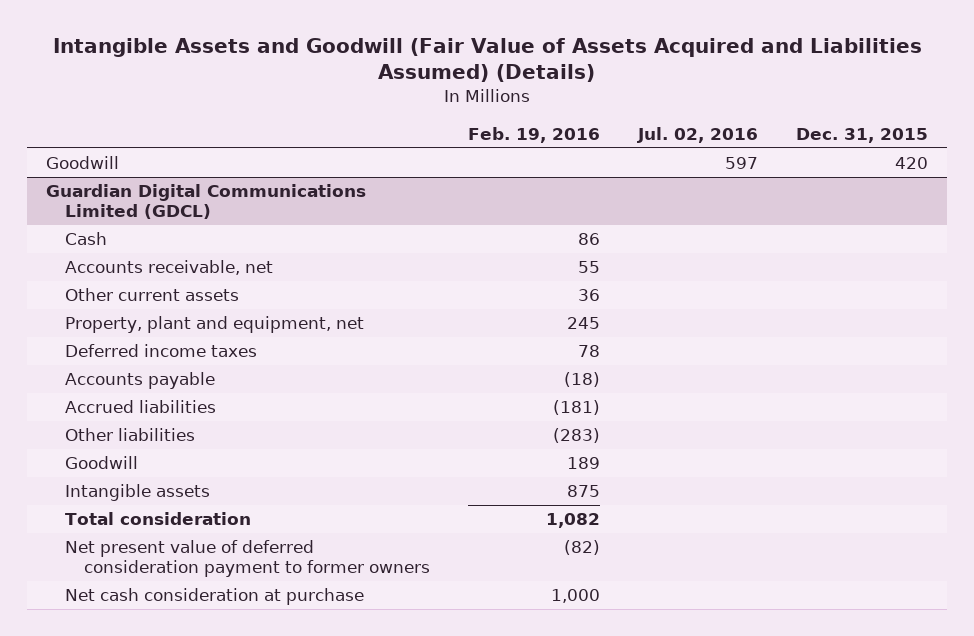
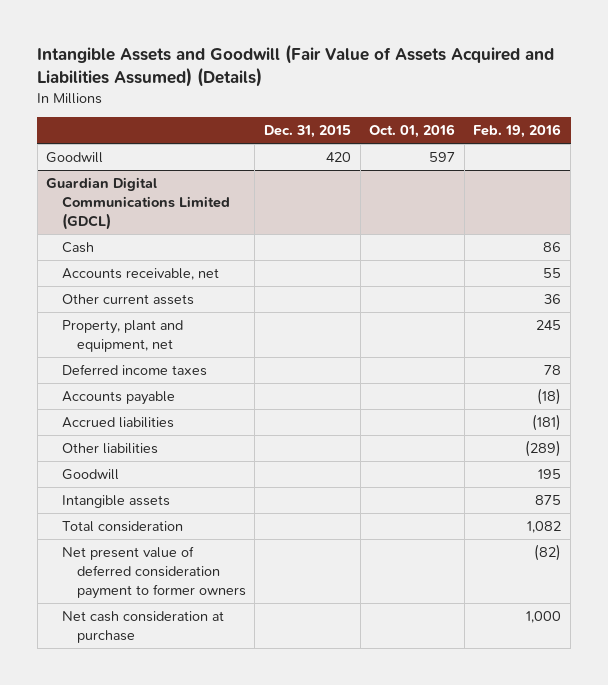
[637,126,759,143] Jul. 02, 2016 -> none
none -> [369,124,456,139] Oct. 01, 2016
[553,428,601,444] (283) -> [525,439,562,457] (289)
[567,457,601,470] 189 -> [538,468,562,479] 195

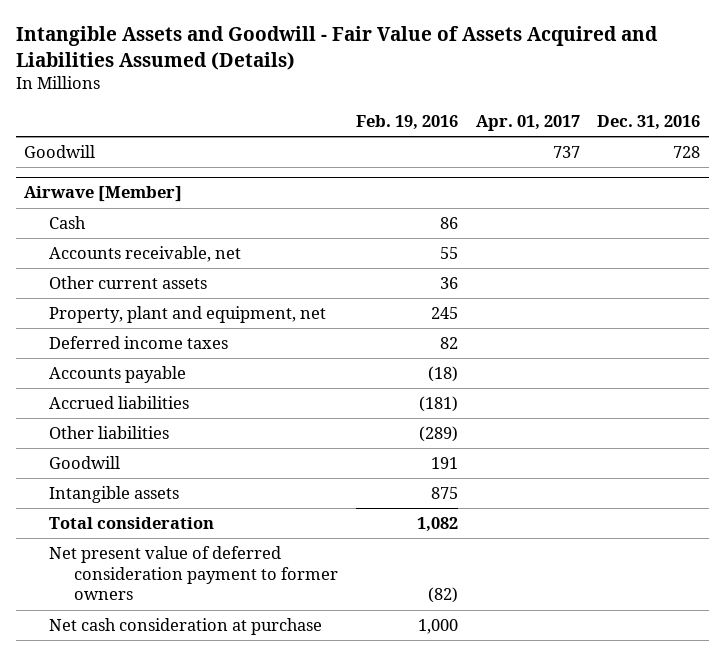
[37,44,555,87] Intangible Assets and Goodwill (Fair Value of Assets Acquired and Liabilities Assumed) (Details) -> [15,26,658,71] Intangible Assets and Goodwill - Fair Value of Assets Acquired and Liabilities Assumed (Details)
[263,125,351,139] Dec. 31, 2015 -> none
[369,124,456,139] Oct. 01, 2016 -> none
none -> [475,114,580,131] Apr. 01, 2017
none -> [597,114,701,130] Dec. 31, 2016
[46,176,230,230] Guardian Digital Communications Limited (GDCL) -> none
none -> [24,186,183,203] Airwave [Member]
[544,364,562,375] 78 -> [440,337,459,350] 82
[538,468,562,479] 195 -> [431,457,459,470] 191

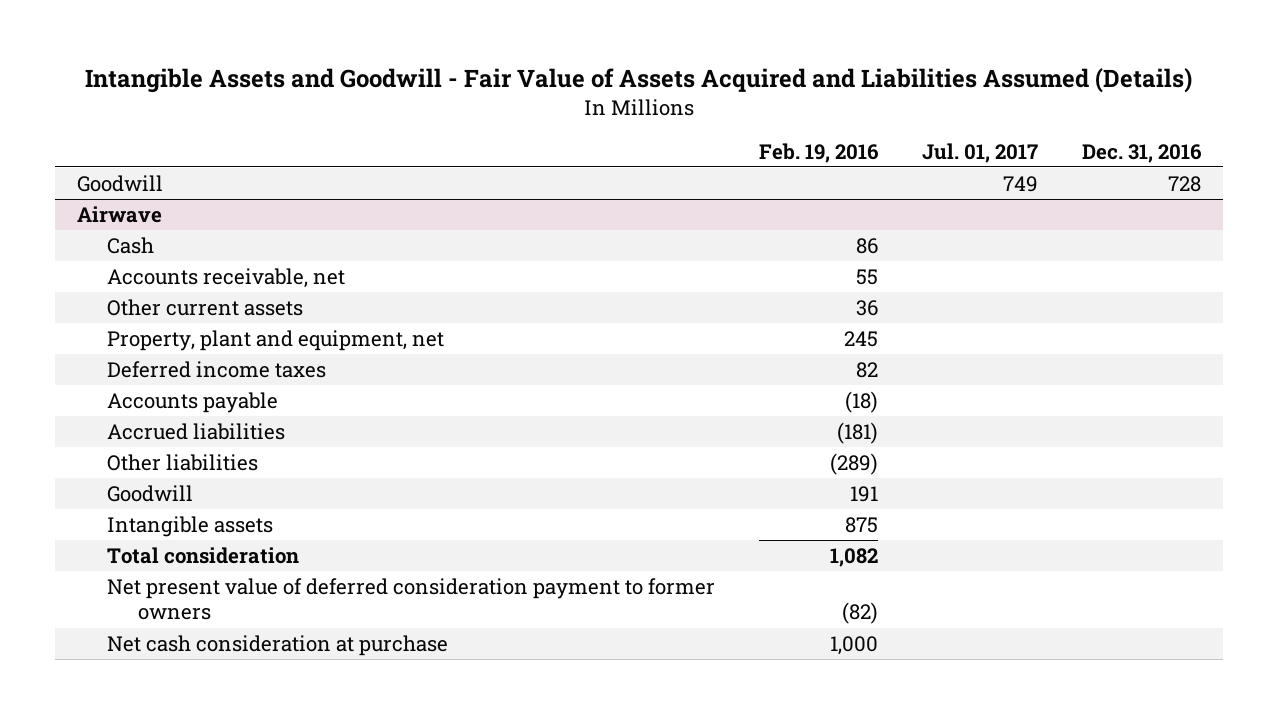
[475,114,580,131] Apr. 01, 2017 -> none
none -> [921,142,1038,163] Jul. 01, 2017
[24,186,183,203] Airwave [Member] -> [76,206,162,224] Airwave

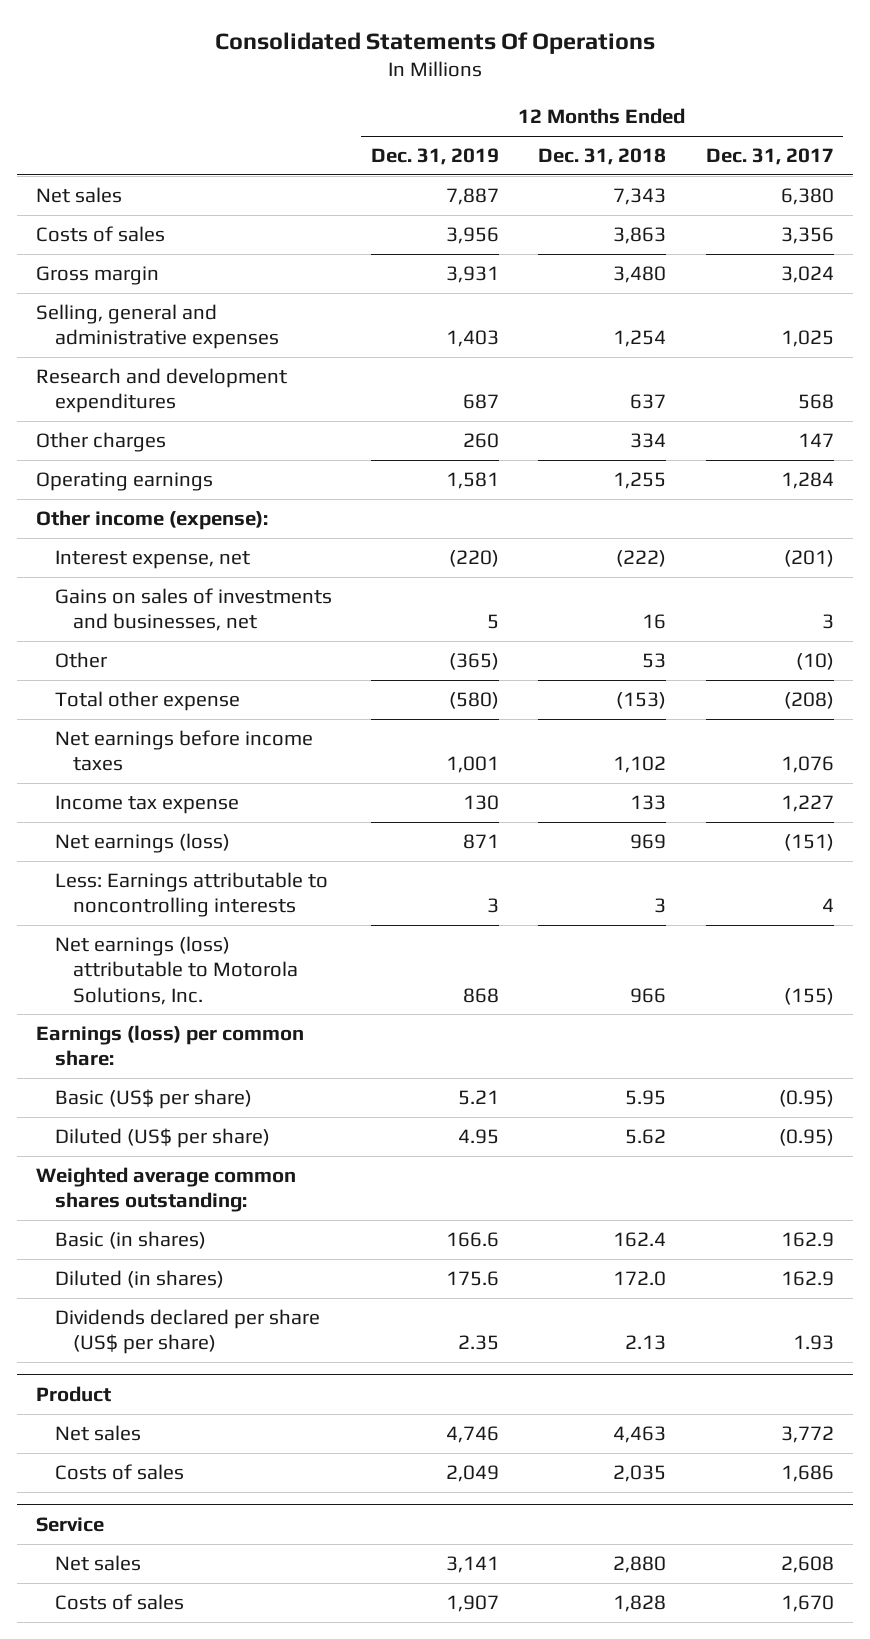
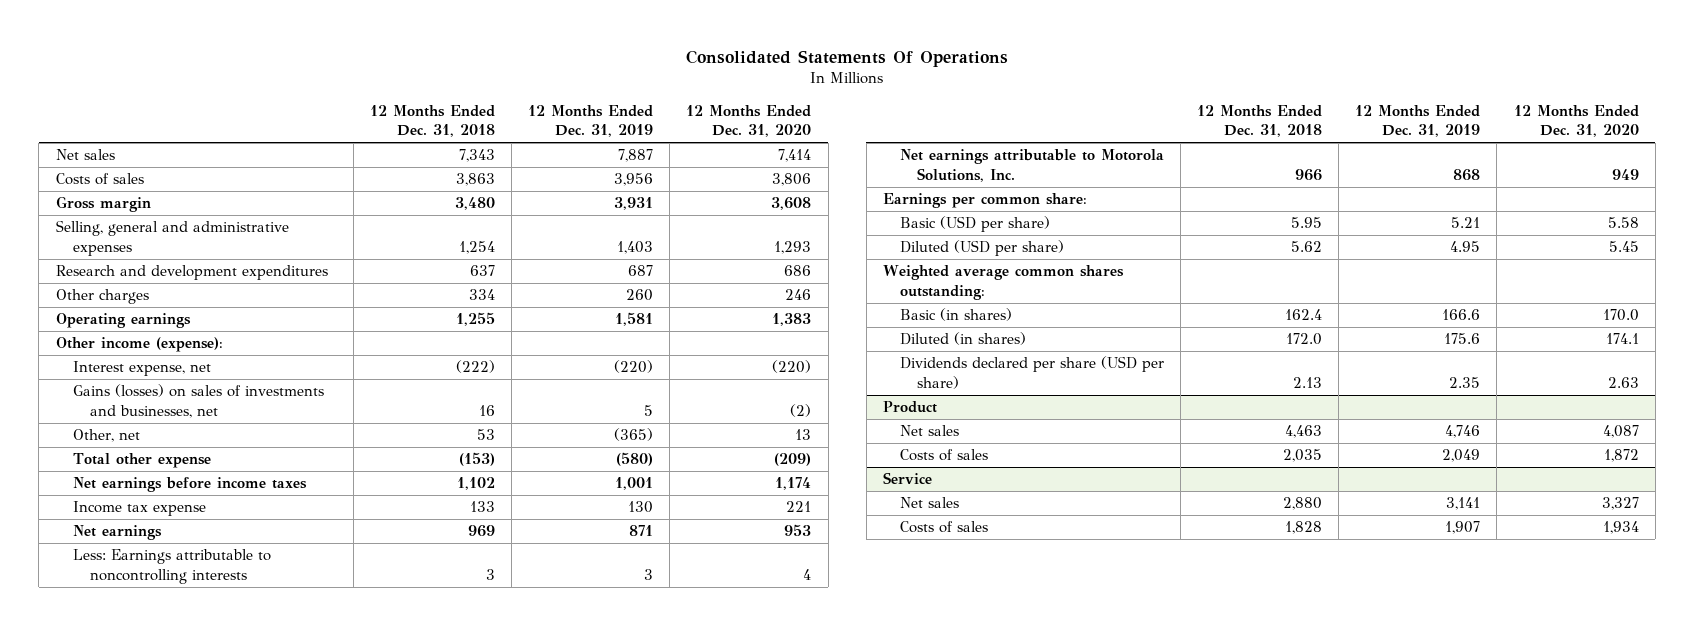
[705,148,834,166] Dec. 31, 2017 -> none
none -> [686,104,812,138] 12 Months Ended Dec. 31, 2020
[54,588,332,632] Gains on sales of investments and businesses, net -> [72,384,324,418] Gains (losses) on sales of investments and businesses, net
[54,652,107,669] Other -> [72,429,140,443] Other, net
[54,833,230,854] Net earnings (loss) -> [72,525,162,541] Net earnings
[54,936,298,1005] Net earnings (loss) attributable to Motorola Solutions, Inc. -> [899,149,1164,182] Net earnings attributable to Motorola Solutions, Inc.
[36,1025,305,1067] Earnings (loss) per common share: -> [882,193,1087,209] Earnings per common share:
[54,1089,252,1110] Basic (US$ per share) -> [899,216,1050,233] Basic (USD per share)
[54,1128,270,1149] Diluted (US$ per share) -> [899,240,1064,257] Diluted (USD per share)
[54,1309,320,1355] Dividends declared per share (US$ per share) -> [899,356,1164,389] Dividends declared per share (USD per share)

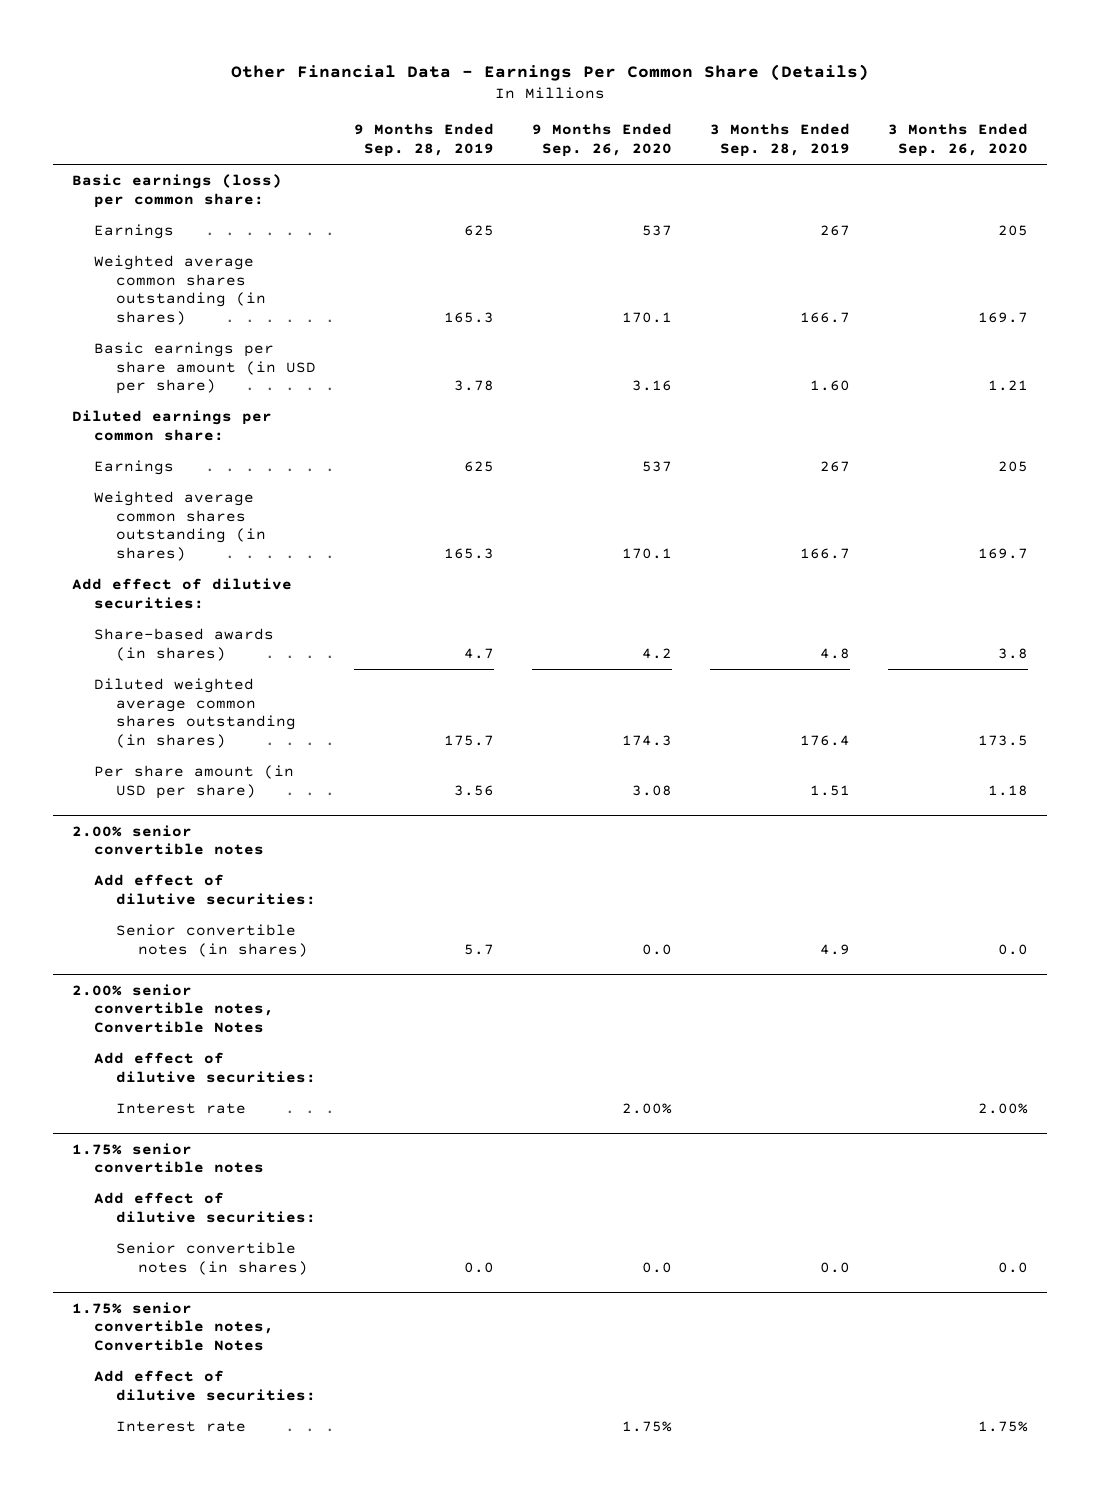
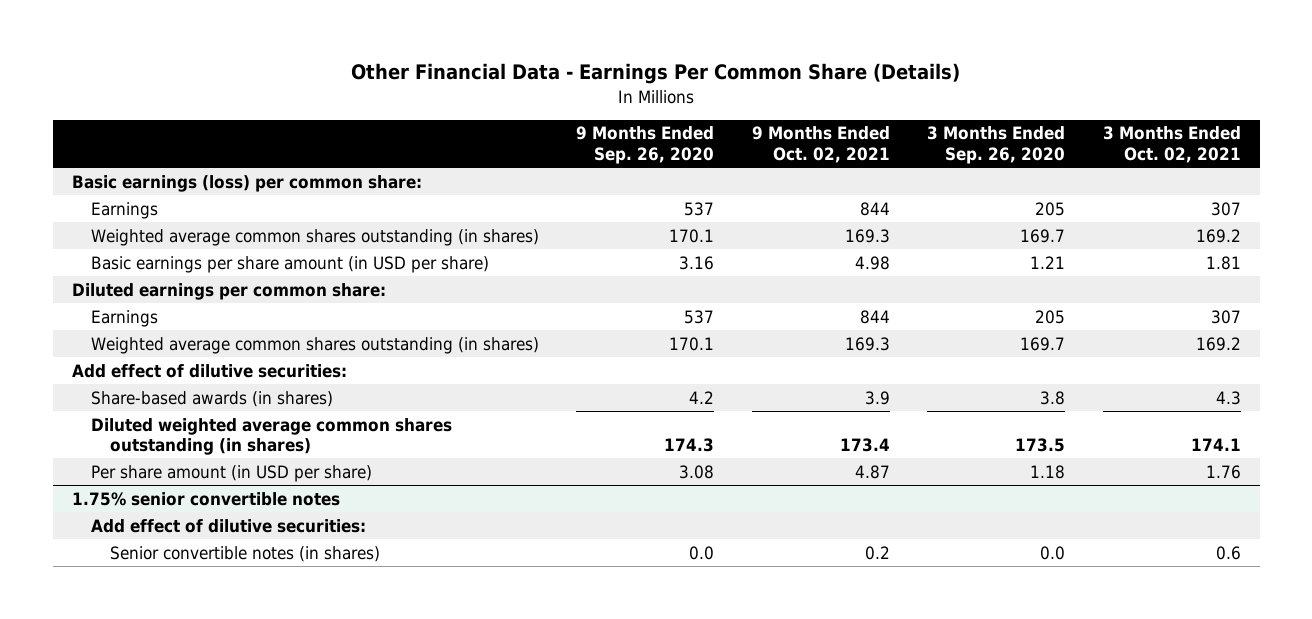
[353,123,494,158] 9 Months Ended Sep. 28, 2019 -> none
[710,123,851,158] 3 Months Ended Sep. 28, 2019 -> none
none -> [751,126,890,164] 9 Months Ended Oct. 02, 2021
none -> [1102,126,1241,164] 3 Months Ended Oct. 02, 2021
[71,824,264,856] 2.00% senior convertible notes -> none
[93,874,316,905] Add effect of dilutive securities: -> none
[115,924,308,957] Senior convertible notes (in shares) -> none
[71,983,274,1033] 2.00% senior convertible notes, Convertible Notes -> none
[93,1052,316,1083] Add effect of dilutive securities: -> none
[115,1103,246,1115] Interest rate -> none
[71,1301,274,1351] 1.75% senior convertible notes, Convertible Notes -> none
[93,1370,316,1401] Add effect of dilutive securities: -> none
[115,1421,246,1433] Interest rate -> none

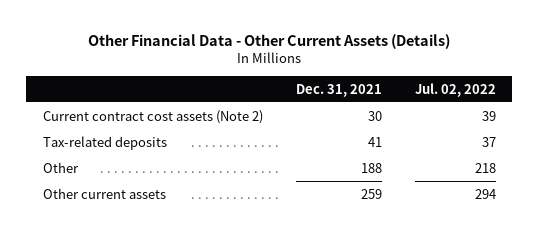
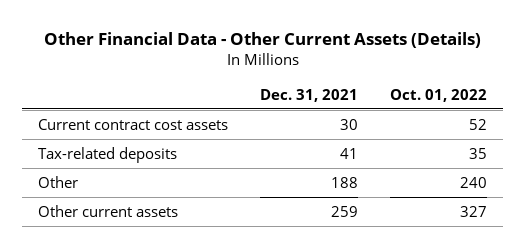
[414,82,496,97] Jul. 02, 2022 -> none
none -> [390,88,488,102] Oct. 01, 2022
[42,109,263,124] Current contract cost assets (Note 2) -> [38,118,229,130] Current contract cost assets

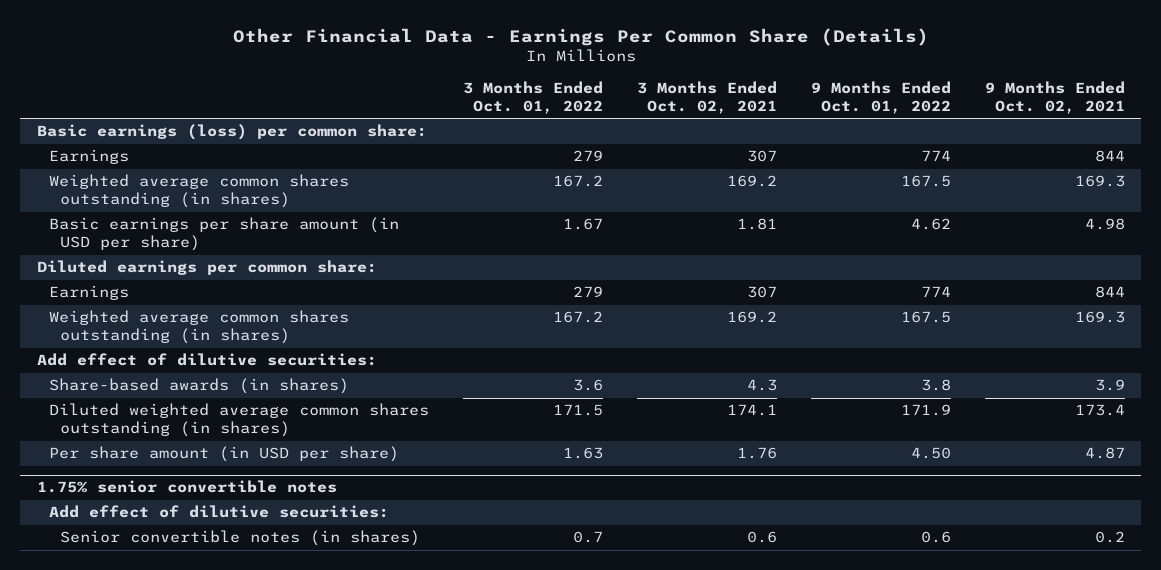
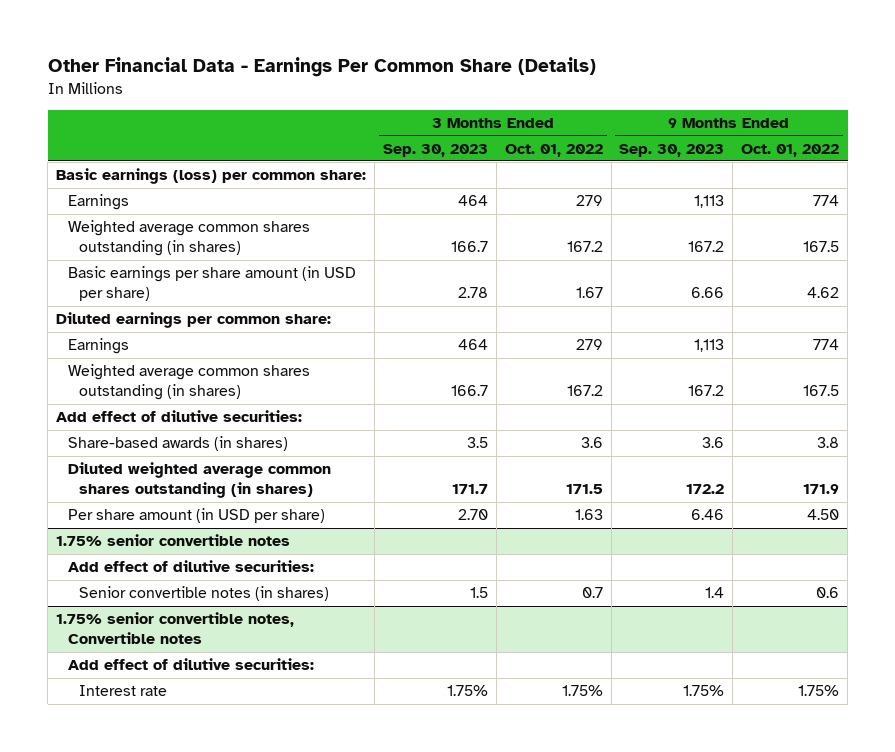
[636,80,777,114] 3 Months Ended Oct. 02, 2021 -> none
[984,80,1125,114] 9 Months Ended Oct. 02, 2021 -> none
none -> [382,143,488,157] Sep. 30, 2023
none -> [619,143,725,157] Sep. 30, 2023
none -> [56,612,295,645] 1.75% senior convertible notes, Convertible notes
none -> [67,658,314,671] Add effect of dilutive securities:
none -> [79,685,168,697] Interest rate

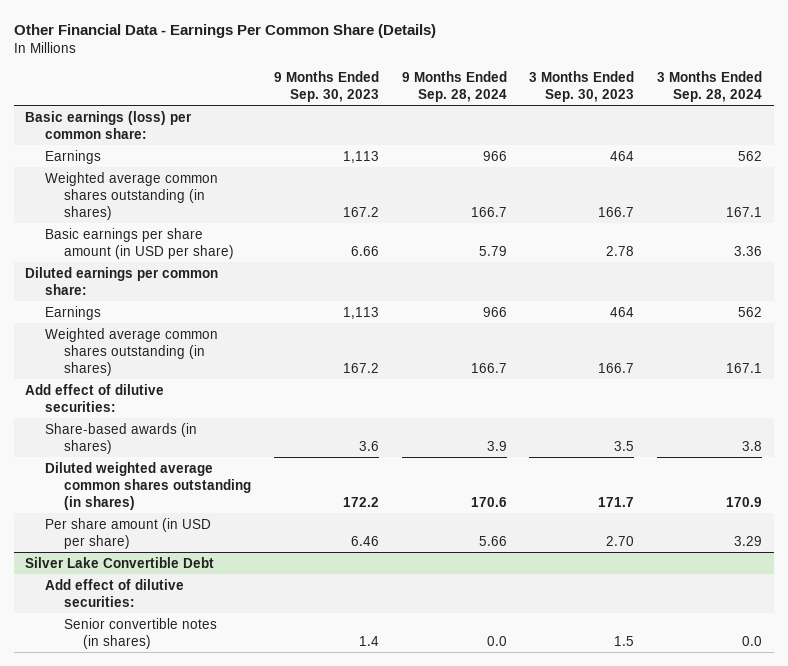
[504,143,603,157] Oct. 01, 2022 -> none
[741,143,840,157] Oct. 01, 2022 -> none
none -> [401,70,507,102] 9 Months Ended Sep. 28, 2024
none -> [657,70,763,102] 3 Months Ended Sep. 28, 2024
[56,534,291,547] 1.75% senior convertible notes -> none
none -> [25,556,215,568] Silver Lake Convertible Debt
[56,612,295,645] 1.75% senior convertible notes, Convertible notes -> none
[67,658,314,671] Add effect of dilutive securities: -> none
[79,685,168,697] Interest rate -> none

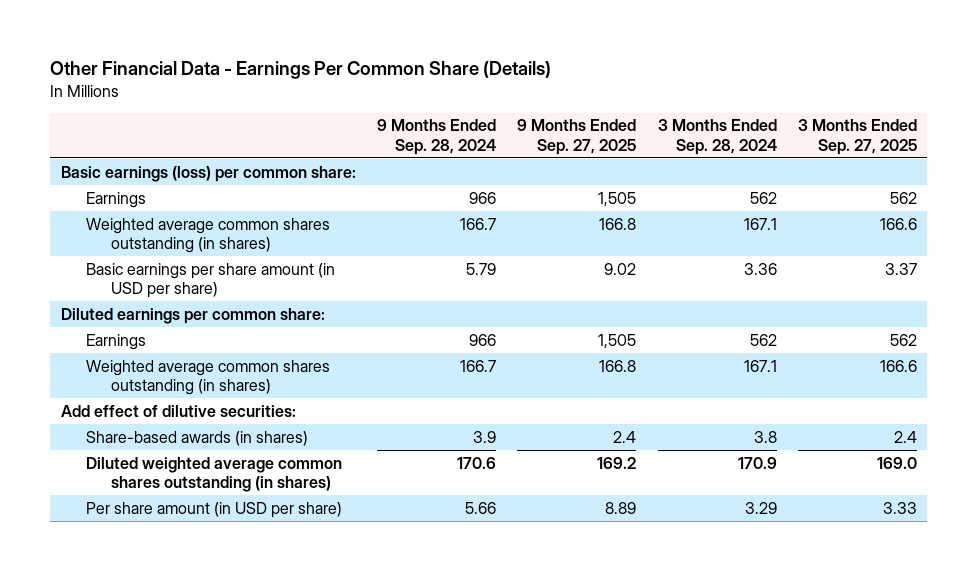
[273,70,379,102] 9 Months Ended Sep. 30, 2023 -> none
[529,70,635,102] 3 Months Ended Sep. 30, 2023 -> none
none -> [517,119,637,155] 9 Months Ended Sep. 27, 2025
none -> [797,119,917,155] 3 Months Ended Sep. 27, 2025
[25,556,215,568] Silver Lake Convertible Debt -> none
[44,578,184,607] Add effect of dilutive securities: -> none
[64,617,218,649] Senior convertible notes (in shares) -> none

